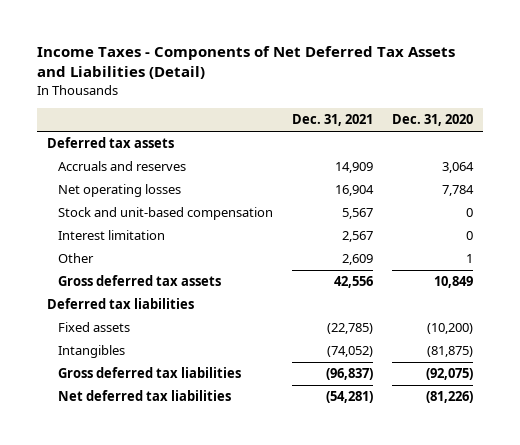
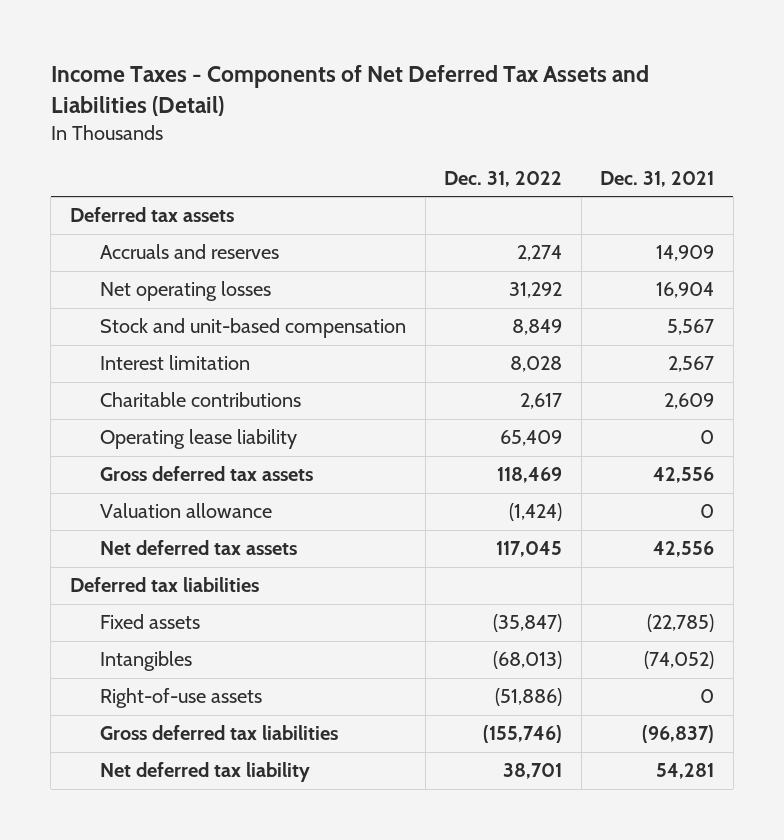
[392,114,474,127] Dec. 31, 2020 -> none
none -> [444,171,563,188] Dec. 31, 2022
[57,253,94,264] Other -> [100,392,302,408] Charitable contributions
none -> [100,429,298,450] Operating lease liability
none -> [100,503,273,519] Valuation allowance
none -> [100,540,298,556] Net deferred tax assets
none -> [100,688,263,709] Right-of-use assets
[57,390,231,402] Net deferred tax liabilities -> [100,762,311,783] Net deferred tax liability
[325,391,373,404] (54,281) -> [656,763,715,780] 54,281

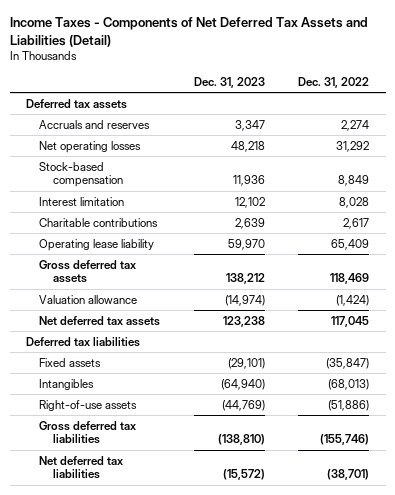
[600,171,715,188] Dec. 31, 2021 -> none
none -> [193,76,265,88] Dec. 31, 2023
[100,318,407,339] Stock and unit-based compensation -> [39,161,123,188] Stock-based compensation
[100,762,311,783] Net deferred tax liability -> [39,455,124,480] Net deferred tax liabilities
[503,763,563,780] 38,701 -> [327,469,370,481] (38,701)

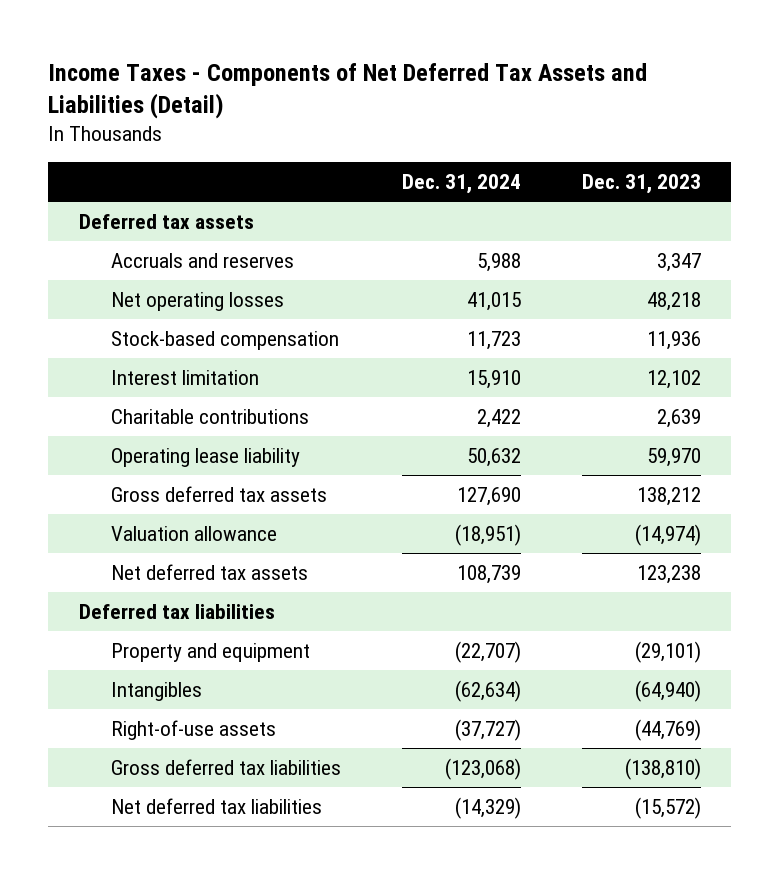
[298,76,370,88] Dec. 31, 2022 -> none
none -> [401,174,521,195] Dec. 31, 2024
[39,357,102,367] Fixed assets -> [110,642,310,662] Property and equipment

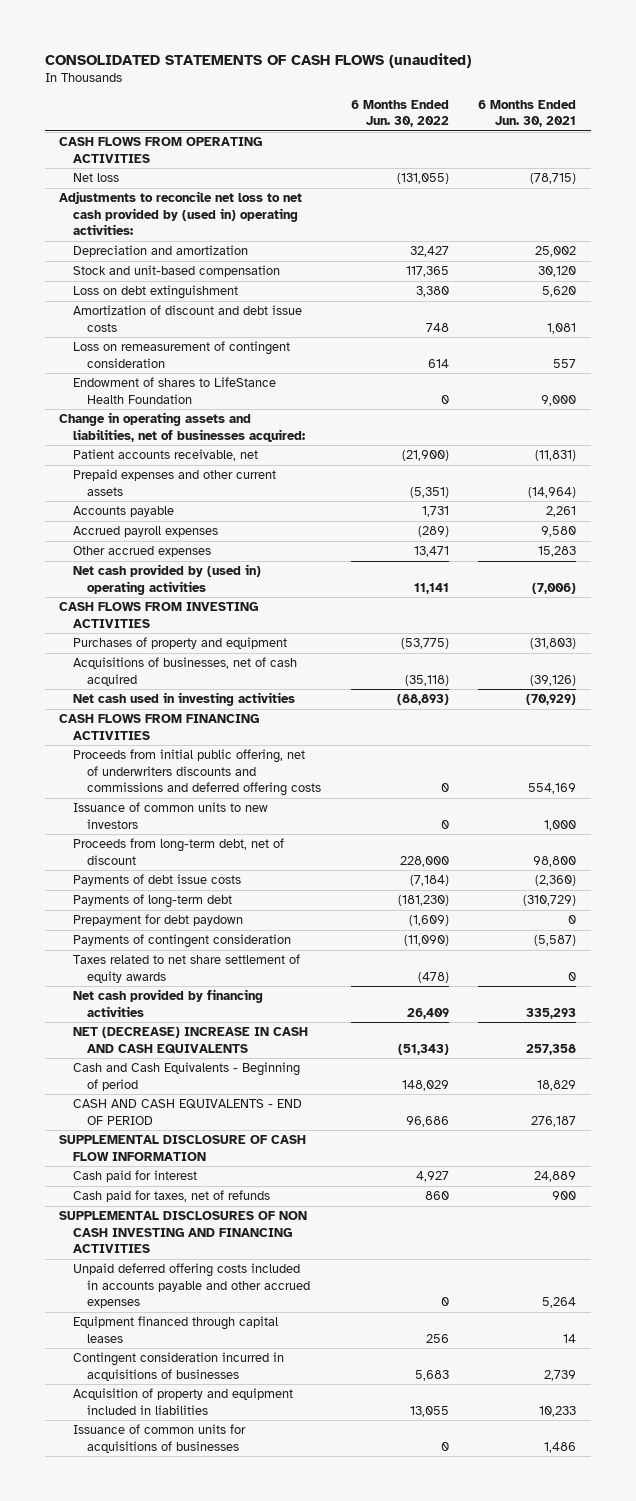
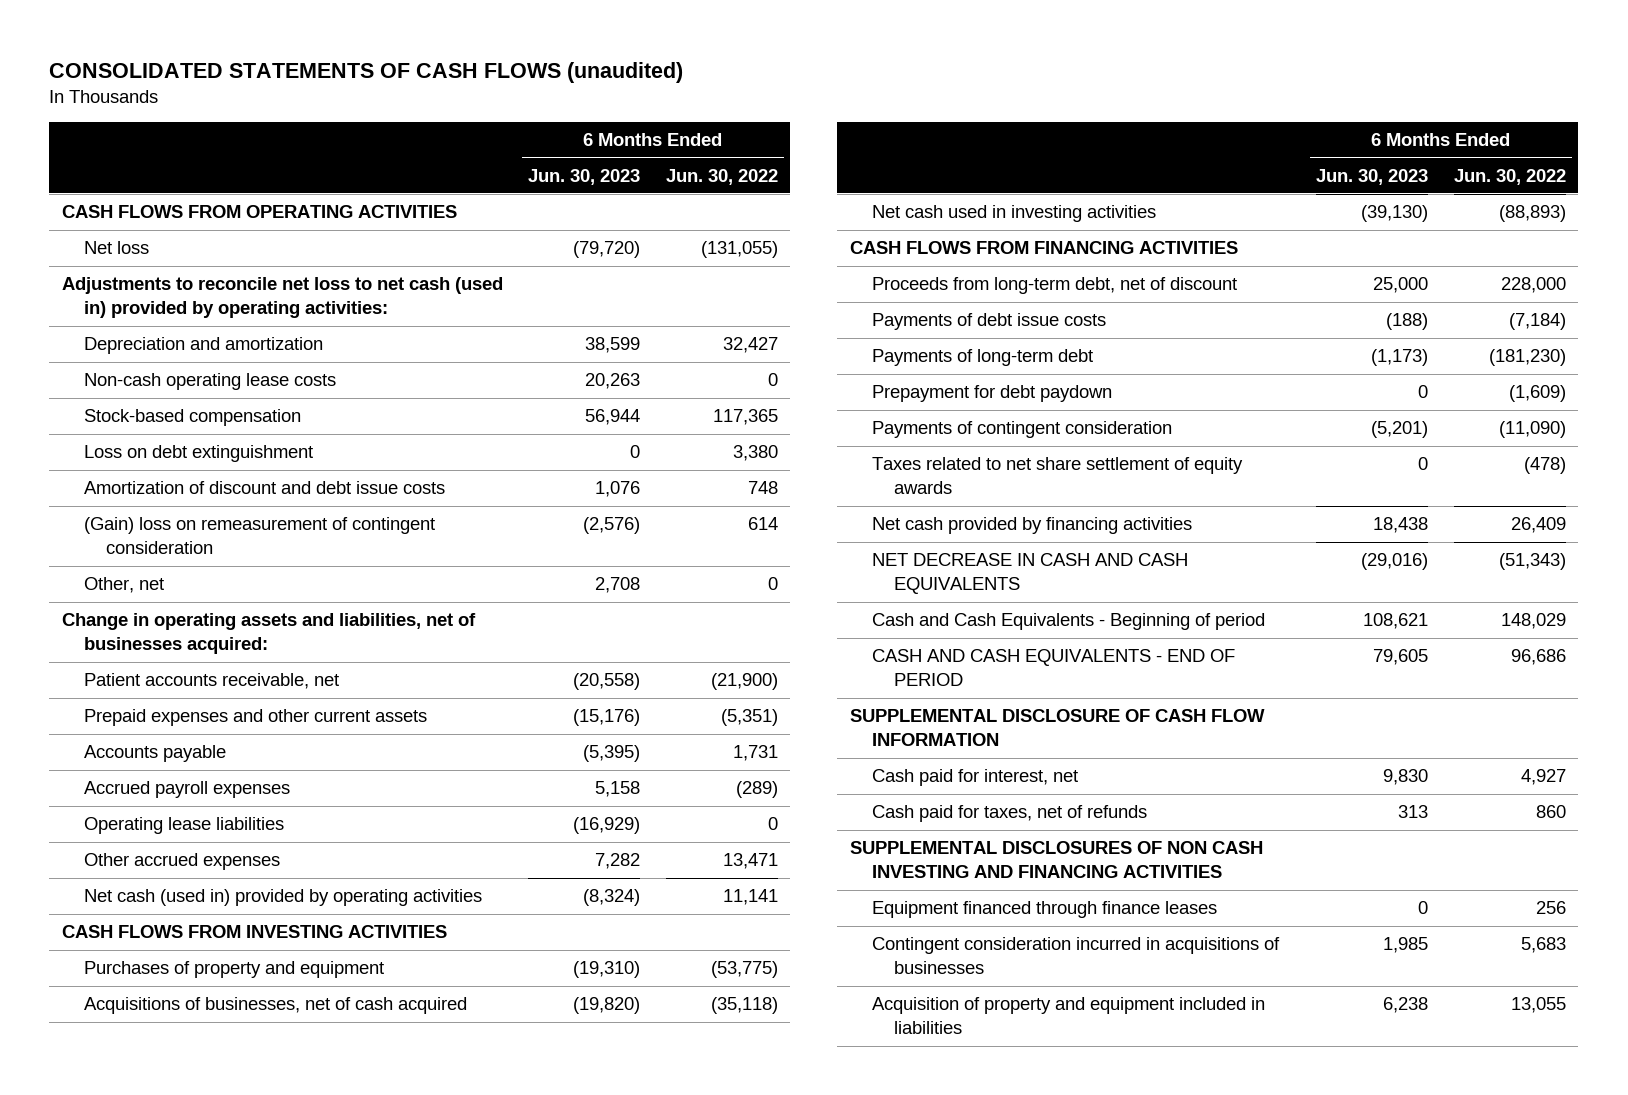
[478,99,577,128] 6 Months Ended Jun. 30, 2021 -> none
none -> [528,168,641,185] Jun. 30, 2023
[59,191,303,236] Adjustments to reconcile net loss to net cash provided by (used in) operating activities: -> [61,277,503,319] Adjustments to reconcile net loss to net cash (used in) provided by operating activities:
none -> [83,373,336,391] Non-cash operating lease costs
[73,265,281,278] Stock and unit-based compensation -> [83,409,301,427] Stock-based compensation
[73,377,277,404] Endowment of shares to LifeStance Health Foundation -> none
[73,341,291,368] Loss on remeasurement of contingent consideration -> [83,517,435,555] (Gain) loss on remeasurement of contingent consideration
none -> [83,577,164,594] Other, net
none -> [83,817,284,835] Operating lease liabilities
[73,564,262,595] Net cash provided by (used in) operating activities -> [83,889,482,907] Net cash (used in) provided by operating activities
[73,749,322,797] Proceeds from initial public offering, net of underwriters discounts and commissions and deferred offering costs -> none
[73,802,269,829] Issuance of common units to new investors -> none
[73,1027,309,1054] NET (DECREASE) INCREASE IN CASH AND CASH EQUIVALENTS -> [871,553,1188,595] NET DECREASE IN CASH AND CASH EQUIVALENTS
[73,1170,198,1183] Cash paid for interest -> [871,769,1078,787] Cash paid for interest, net
[73,1263,311,1309] Unpaid deferred offering costs included in accounts payable and other accrued expenses -> none
[73,1316,279,1343] Equipment financed through capital leases -> [871,901,1217,919] Equipment financed through finance leases
[73,1424,247,1453] Issuance of common units for acquisitions of businesses -> none

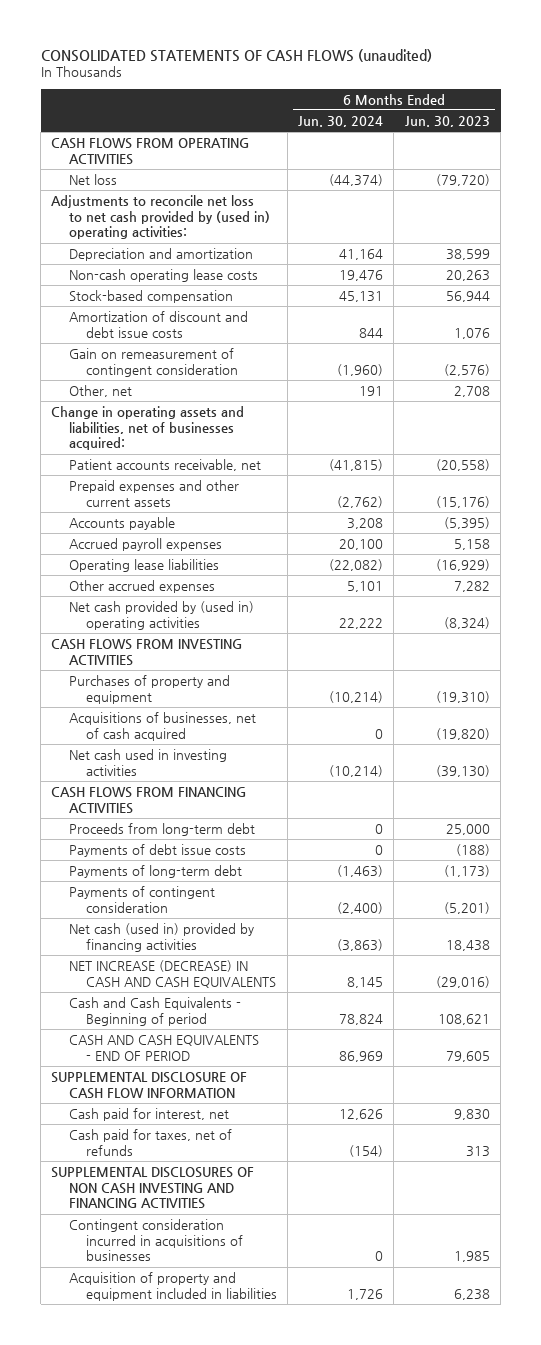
[665,168,778,185] Jun. 30, 2022 -> none
none -> [298,115,384,127] Jun. 30, 2024
[61,277,503,319] Adjustments to reconcile net loss to net cash (used in) provided by operating activities: -> [51,194,270,240] Adjustments to reconcile net loss to net cash provided by (used in) operating activities:
[83,445,313,463] Loss on debt extinguishment -> none
[83,517,435,555] (Gain) loss on remeasurement of contingent consideration -> [68,347,238,377] Gain on remeasurement of contingent consideration
[83,889,482,907] Net cash (used in) provided by operating activities -> [68,600,254,630] Net cash provided by (used in) operating activities
[871,277,1237,295] Proceeds from long-term debt, net of discount -> [68,822,255,836] Proceeds from long-term debt
[871,385,1112,403] Prepayment for debt paydown -> none
[871,457,1243,495] Taxes related to net share settlement of equity awards -> none
[871,517,1192,535] Net cash provided by financing activities -> [68,922,254,952] Net cash (used in) provided by financing activities
[871,553,1188,595] NET DECREASE IN CASH AND CASH EQUIVALENTS -> [68,959,276,988] NET INCREASE (DECREASE) IN CASH AND CASH EQUIVALENTS
[871,901,1217,919] Equipment financed through finance leases -> none

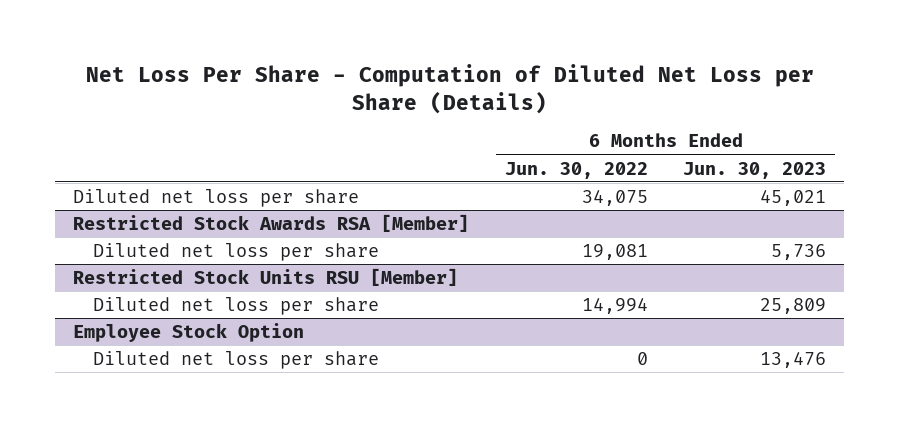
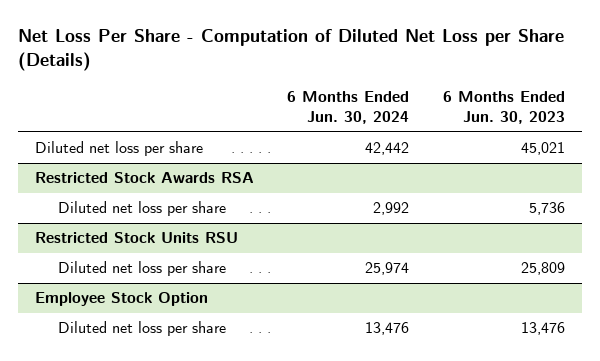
[504,161,648,179] Jun. 30, 2022 -> none
none -> [287,91,410,124] 6 Months Ended Jun. 30, 2024
[72,213,469,232] Restricted Stock Awards RSA [Member] -> [34,172,254,184] Restricted Stock Awards RSA
[72,267,458,286] Restricted Stock Units RSU [Member] -> [34,232,238,244] Restricted Stock Units RSU

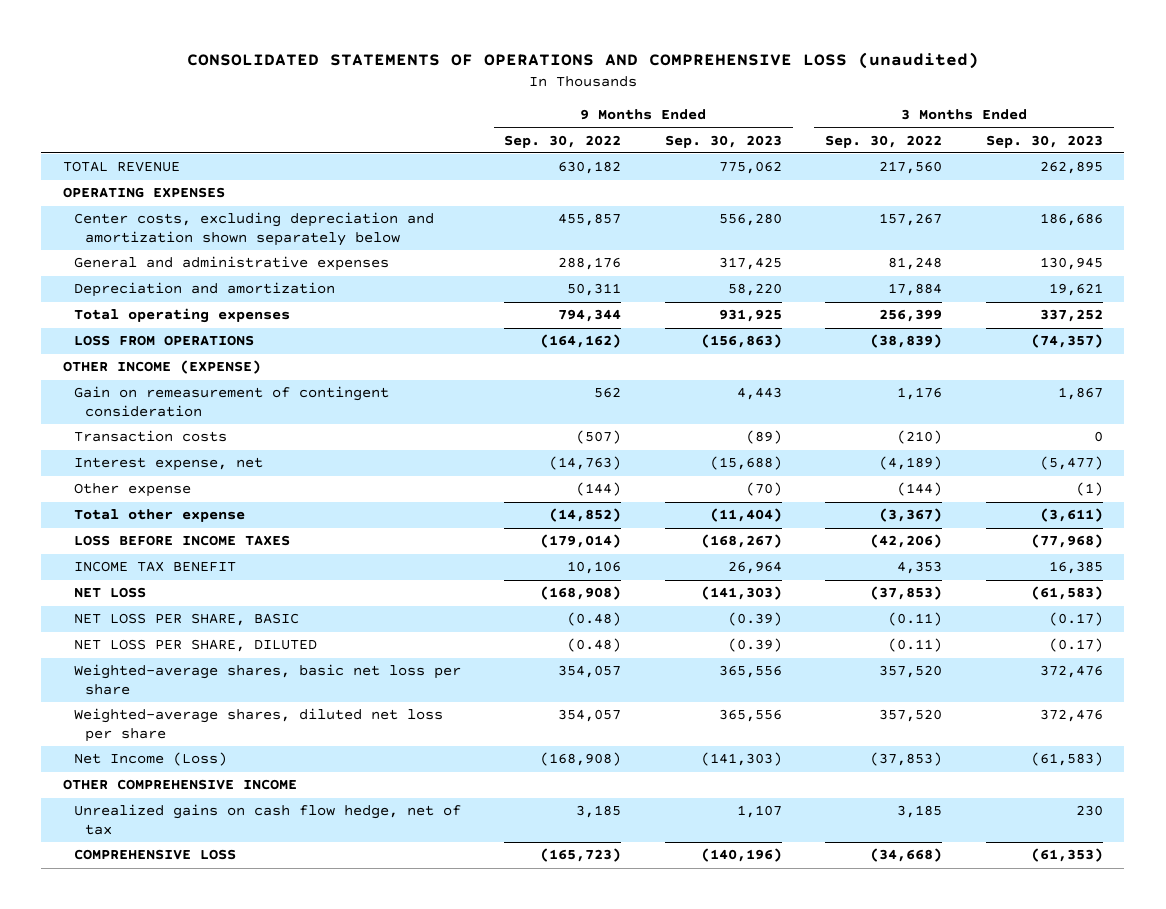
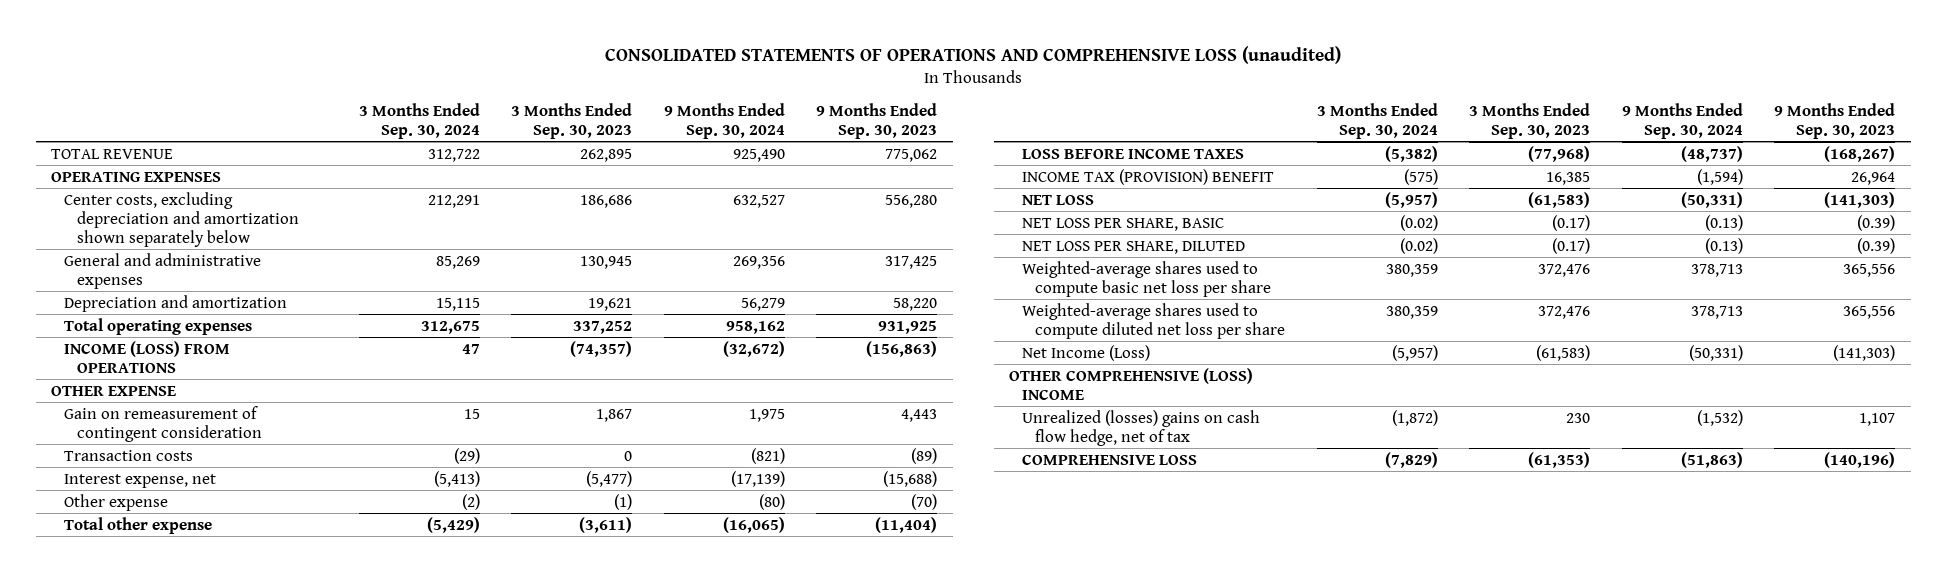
[504,134,622,148] Sep. 30, 2022 -> none
[825,134,943,148] Sep. 30, 2022 -> none
none -> [358,102,480,139] 3 Months Ended Sep. 30, 2024
none -> [663,102,785,139] 9 Months Ended Sep. 30, 2024
[74,335,255,347] LOSS FROM OPERATIONS -> [64,340,231,373] INCOME (LOSS) FROM OPERATIONS
[62,360,261,375] OTHER INCOME (EXPENSE) -> [51,385,177,396] OTHER EXPENSE
[74,561,237,573] INCOME TAX BENEFIT -> [1022,168,1275,185] INCOME TAX (PROVISION) BENEFIT
[74,664,462,695] Weighted-average shares, basic net loss per share -> [1022,260,1272,297] Weighted-average shares used to compute basic net loss per share
[74,708,444,742] Weighted-average shares, diluted net loss per share -> [1022,302,1286,339] Weighted-average shares used to compute diluted net loss per share
[62,779,297,791] OTHER COMPREHENSIVE INCOME -> [1009,367,1254,400] OTHER COMPREHENSIVE (LOSS) INCOME
[74,804,462,835] Unrealized gains on cash flow hedge, net of tax -> [1022,409,1261,446] Unrealized (losses) gains on cash flow hedge, net of tax

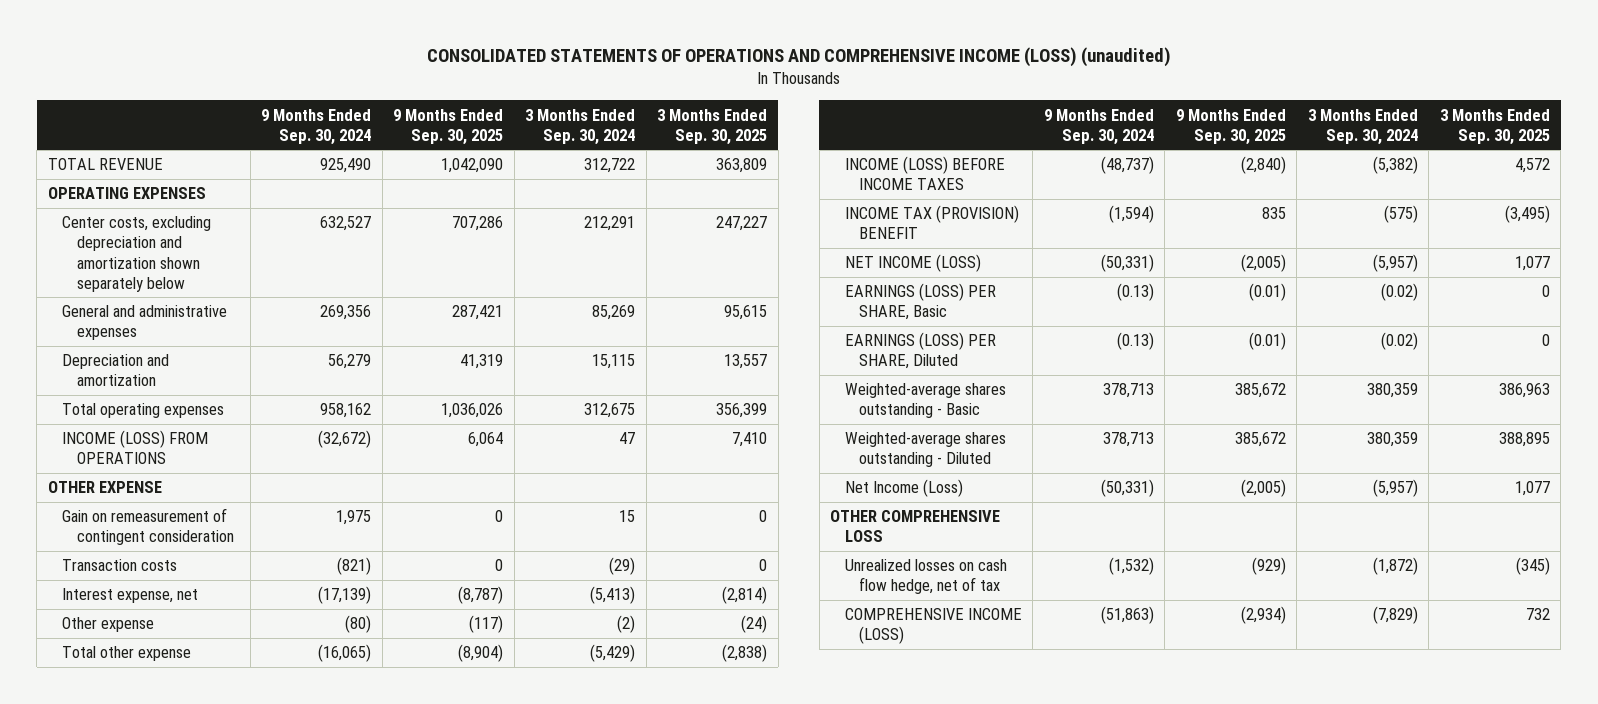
[605,45,1342,64] CONSOLIDATED STATEMENTS OF OPERATIONS AND COMPREHENSIVE LOSS (unaudited) -> [426,47,1171,68] CONSOLIDATED STATEMENTS OF OPERATIONS AND COMPREHENSIVE INCOME (LOSS) (unaudited)
[511,102,633,139] 3 Months Ended Sep. 30, 2023 -> none
[816,102,938,139] 9 Months Ended Sep. 30, 2023 -> none
none -> [393,108,504,145] 9 Months Ended Sep. 30, 2025
none -> [657,108,768,145] 3 Months Ended Sep. 30, 2025
[1022,147,1245,159] LOSS BEFORE INCOME TAXES -> [844,156,1005,191] INCOME (LOSS) BEFORE INCOME TAXES
[1022,194,1095,205] NET LOSS -> [844,254,981,273] NET INCOME (LOSS)
[1022,217,1225,231] NET LOSS PER SHARE, BASIC -> [844,283,996,321] EARNINGS (LOSS) PER SHARE, Basic
[1022,240,1246,254] NET LOSS PER SHARE, DILUTED -> [844,332,996,370] EARNINGS (LOSS) PER SHARE, Diluted
[1022,260,1272,297] Weighted-average shares used to compute basic net loss per share -> [844,383,1006,419] Weighted-average shares outstanding - Basic
[1022,302,1286,339] Weighted-average shares used to compute diluted net loss per share -> [844,432,1006,468] Weighted-average shares outstanding - Diluted
[1009,367,1254,400] OTHER COMPREHENSIVE (LOSS) INCOME -> [830,510,1001,543] OTHER COMPREHENSIVE LOSS
[1022,409,1261,446] Unrealized (losses) gains on cash flow hedge, net of tax -> [844,559,1007,595] Unrealized losses on cash flow hedge, net of tax
[1022,453,1198,465] COMPREHENSIVE LOSS -> [844,608,1022,645] COMPREHENSIVE INCOME (LOSS)

